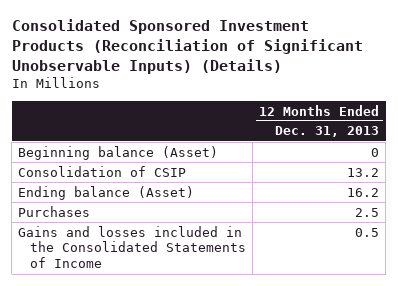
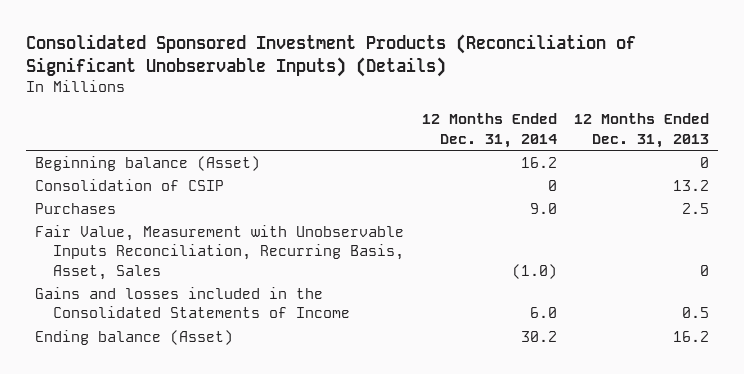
none -> [421,113,557,148] 12 Months Ended Dec. 31, 2014
none -> [34,224,405,280] Fair Value, Measurement with Unobservable Inputs Reconciliation, Recurring Basis, Asset, Sales
[18,185,195,200] Ending balance (Asset) -> [34,329,233,345] Ending balance (Asset)

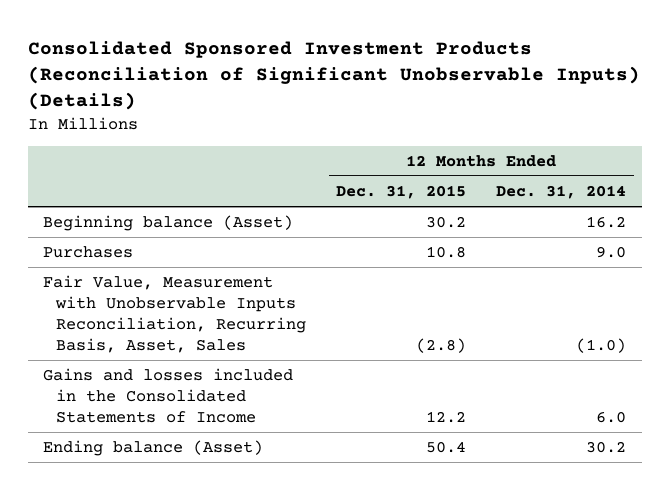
[574,113,710,148] 12 Months Ended Dec. 31, 2013 -> none
none -> [336,184,467,199] Dec. 31, 2015
[34,178,224,191] Consolidation of CSIP -> none

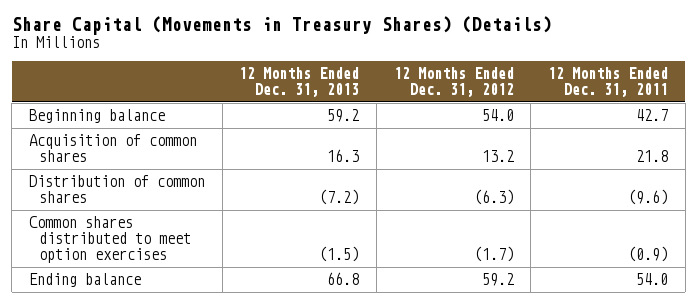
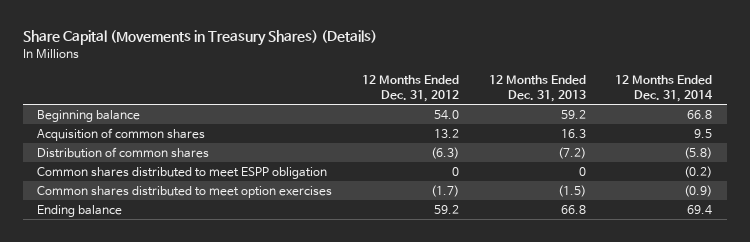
[548,67,669,98] 12 Months Ended Dec. 31, 2011 -> none
none -> [615,74,714,103] 12 Months Ended Dec. 31, 2014
none -> [37,166,328,179] Common shares distributed to meet ESPP obligation

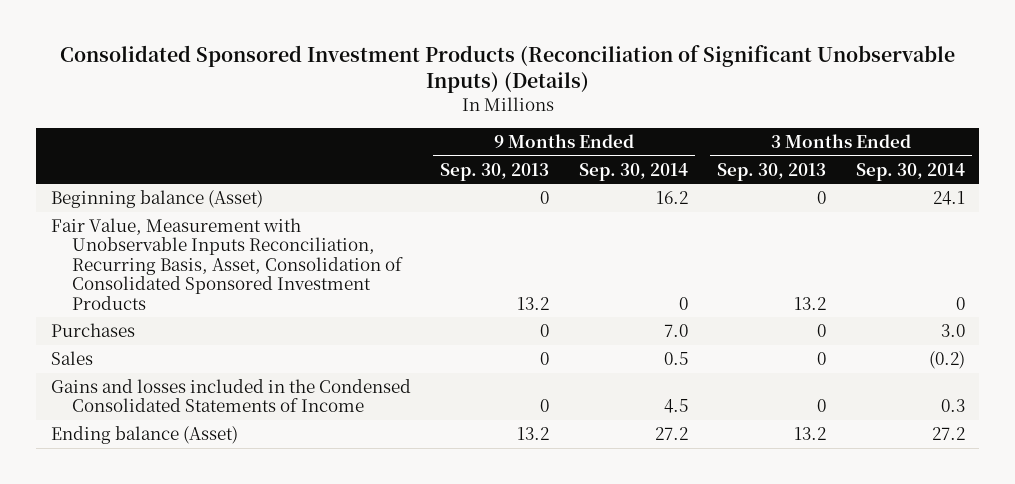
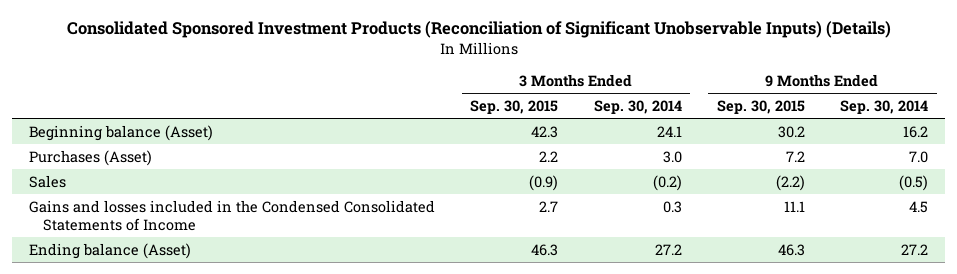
[440,162,550,181] Sep. 30, 2013 -> none
[717,162,827,181] Sep. 30, 2013 -> none
none -> [470,99,559,114] Sep. 30, 2015
none -> [716,99,805,114] Sep. 30, 2015
[50,217,403,310] Fair Value, Measurement with Unobservable Inputs Reconciliation, Recurring Basis, Asset, Consolidation of Consolidated Sponsored Investment Products -> none
[50,322,135,337] Purchases -> [29,149,153,166] Purchases (Asset)
[663,351,688,365] 0.5 -> [898,174,928,191] (0.5)

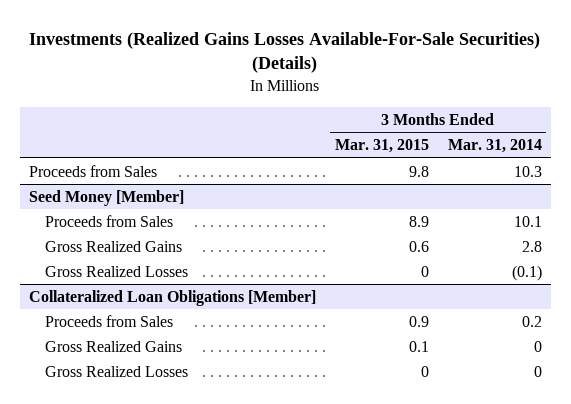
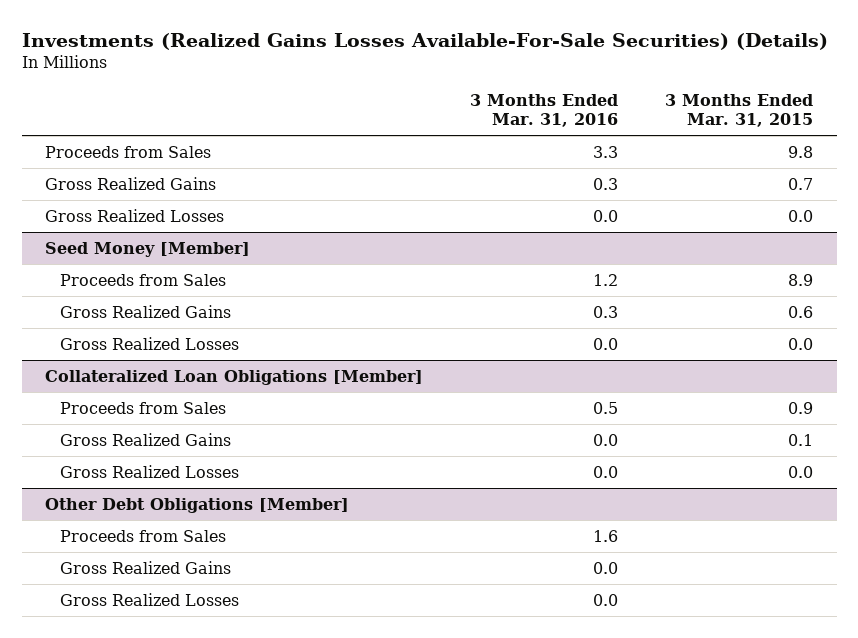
[447,139,542,154] Mar. 31, 2014 -> none
none -> [470,93,619,128] 3 Months Ended Mar. 31, 2016
none -> [45,176,217,190] Gross Realized Gains
none -> [45,208,225,222] Gross Realized Losses
[420,265,429,277] 0 -> [788,337,814,350] 0.0
[420,365,429,377] 0 -> [788,465,814,478] 0.0
none -> [45,497,350,513] Other Debt Obligations [Member]
none -> [60,529,227,542] Proceeds from Sales
none -> [60,560,232,574] Gross Realized Gains
none -> [60,592,240,606] Gross Realized Losses

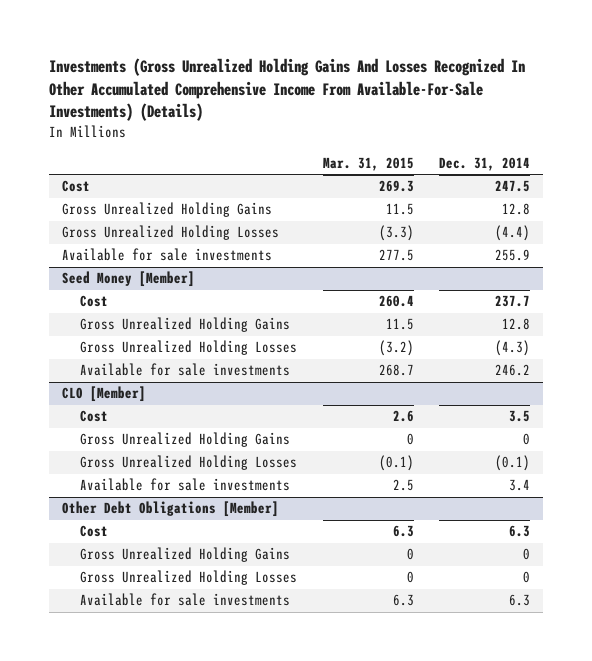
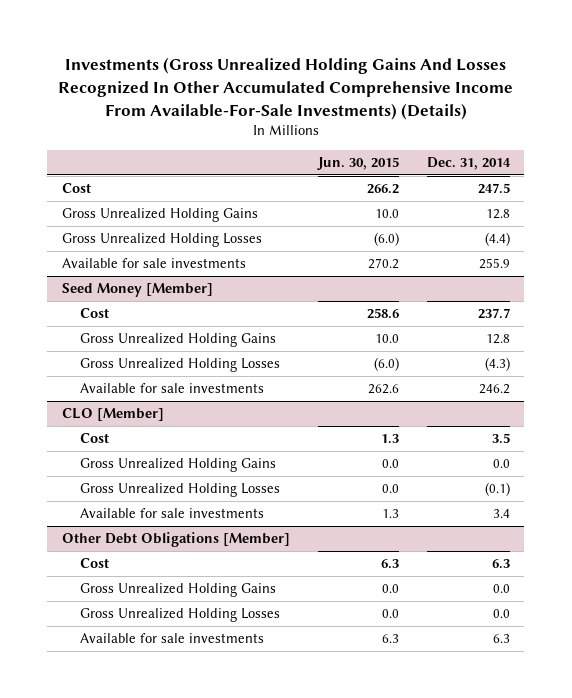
[322,156,414,171] Mar. 31, 2015 -> none
none -> [316,156,399,170] Jun. 30, 2015
[522,433,530,446] 0 -> [493,459,511,469] 0.0
[522,548,530,561] 0 -> [493,584,511,594] 0.0
[522,571,530,584] 0 -> [493,609,511,619] 0.0

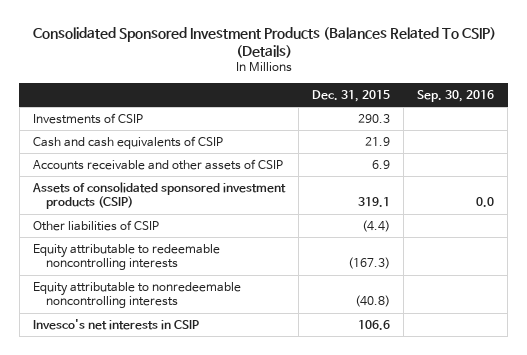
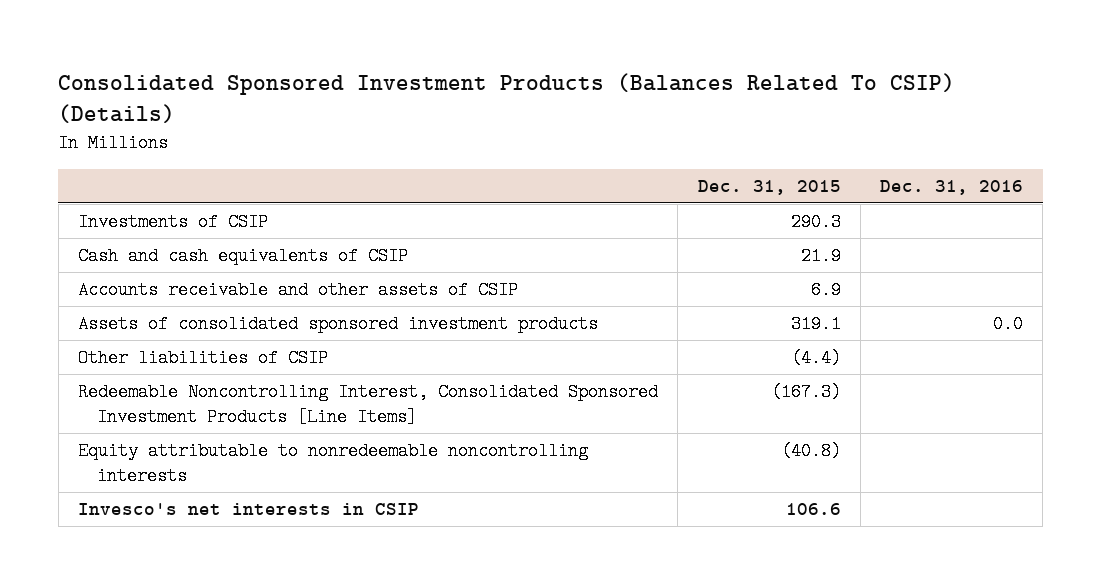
[417,89,495,102] Sep. 30, 2016 -> none
none -> [880,179,1024,195] Dec. 31, 2016
[31,181,286,210] Assets of consolidated sponsored investment products (CSIP) -> [77,315,598,334] Assets of consolidated sponsored investment products
[32,243,220,271] Equity attributable to redeemable noncontrolling interests -> [77,383,658,427] Redeemable Noncontrolling Interest, Consolidated Sponsored Investment Products [Line Items]

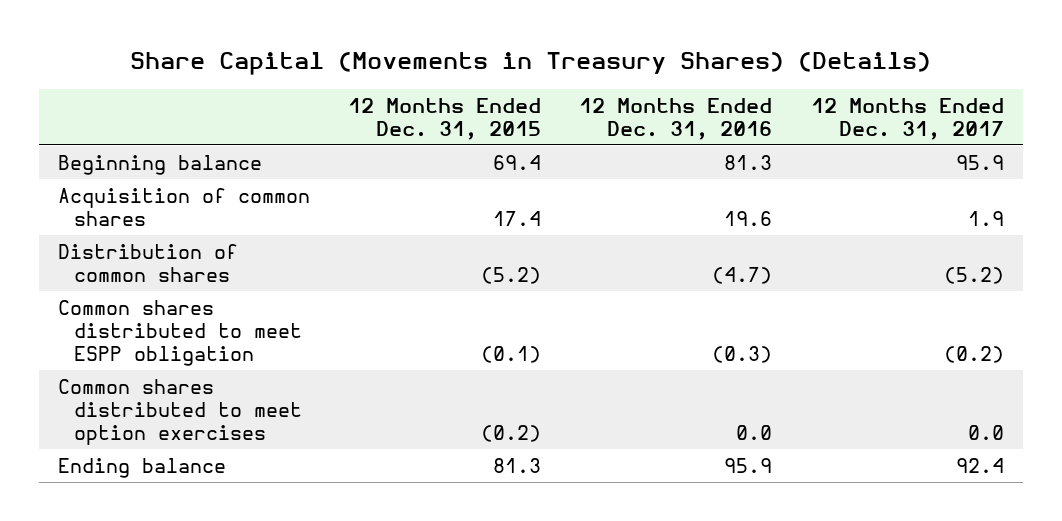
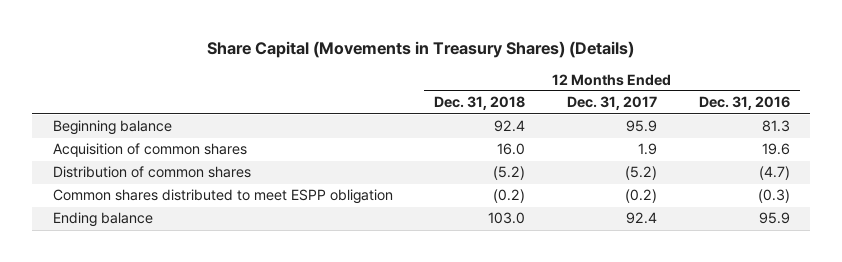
[348,97,542,140] 12 Months Ended Dec. 31, 2015 -> none
none -> [434,96,526,111] Dec. 31, 2018
[58,378,303,446] Common shares distributed to meet option exercises -> none

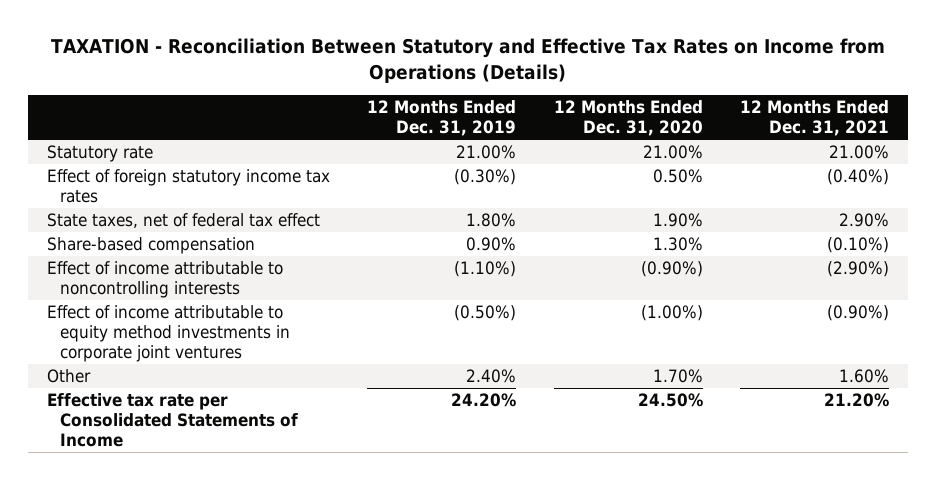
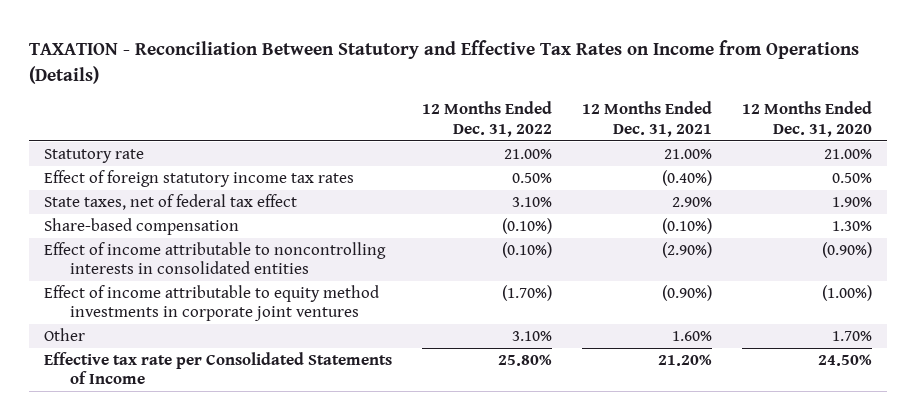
[367,100,517,137] 12 Months Ended Dec. 31, 2019 -> none
none -> [422,101,553,137] 12 Months Ended Dec. 31, 2022
[46,261,283,299] Effect of income attributable to noncontrolling interests -> [44,242,387,275] Effect of income attributable to noncontrolling interests in consolidated entities

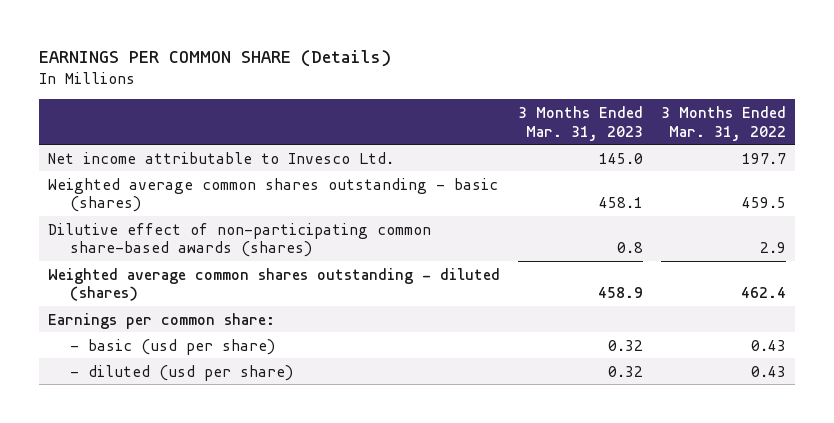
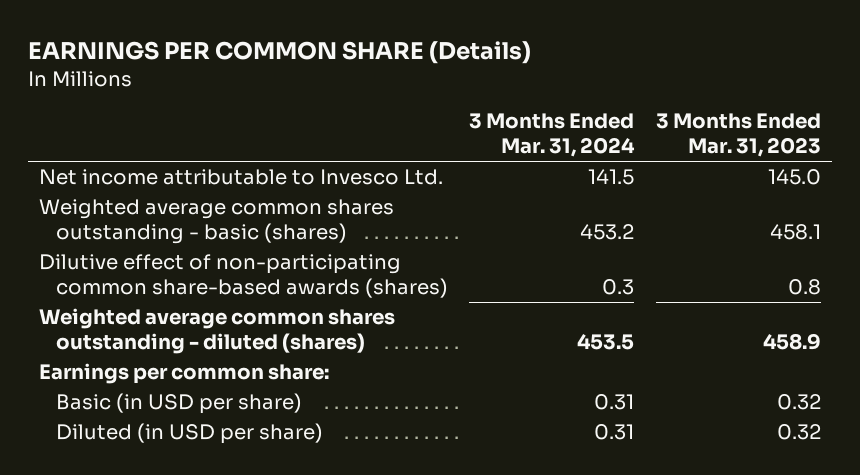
[660,105,786,141] 3 Months Ended Mar. 31, 2022 -> none
none -> [469,113,636,158] 3 Months Ended Mar. 31, 2024
[70,338,276,355] - basic (usd per share) -> [55,393,302,415] Basic (in USD per share)
[70,364,294,381] - diluted (usd per share) -> [55,423,323,445] Diluted (in USD per share)

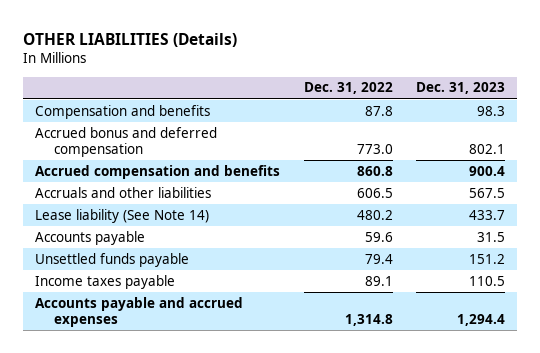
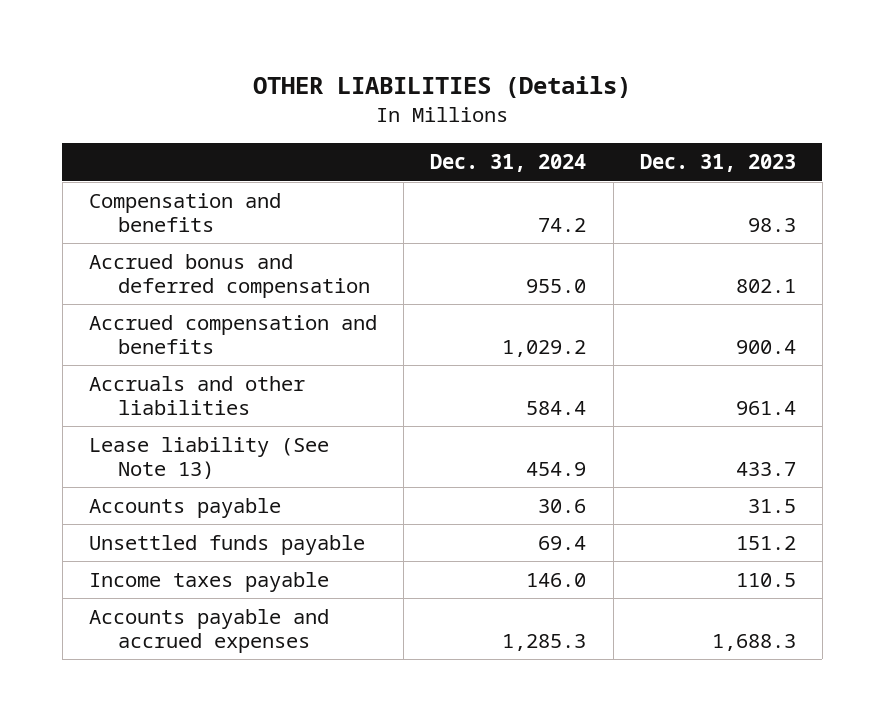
[303,82,393,95] Dec. 31, 2022 -> none
none -> [430,154,587,173] Dec. 31, 2024
[469,187,506,198] 567.5 -> [735,401,796,416] 961.4
[35,208,210,223] Lease liability (See Note 14) -> [88,437,329,480] Lease liability (See Note 13)
[457,313,506,326] 1,294.4 -> [711,634,796,652] 1,688.3

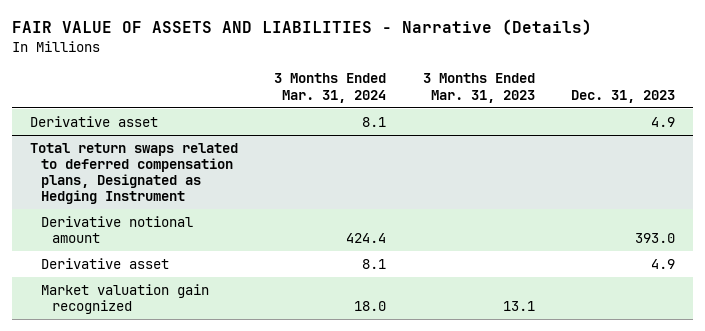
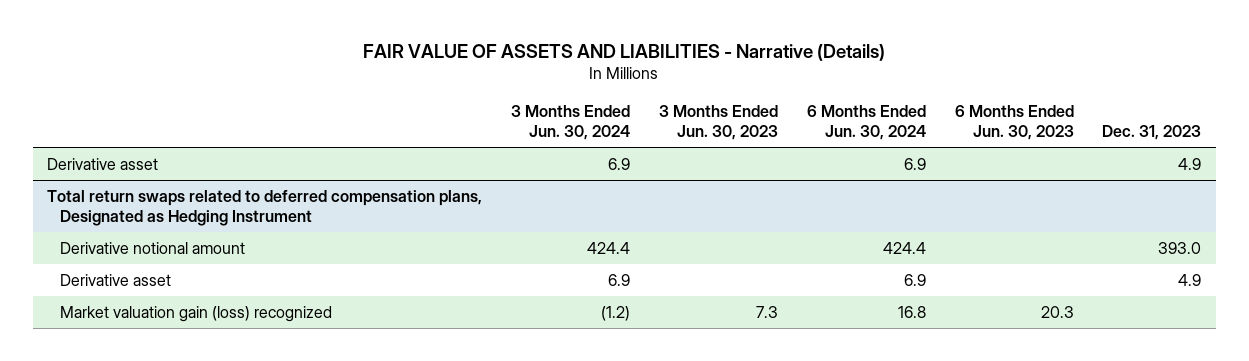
[274,73,387,103] 3 Months Ended Mar. 31, 2024 -> none
[422,73,535,103] 3 Months Ended Mar. 31, 2023 -> none
none -> [511,104,631,141] 3 Months Ended Jun. 30, 2024
none -> [658,104,778,141] 3 Months Ended Jun. 30, 2023
none -> [806,104,926,141] 6 Months Ended Jun. 30, 2024
none -> [954,104,1074,141] 6 Months Ended Jun. 30, 2023
[40,283,209,315] Market valuation gain recognized -> [59,305,332,322] Market valuation gain (loss) recognized

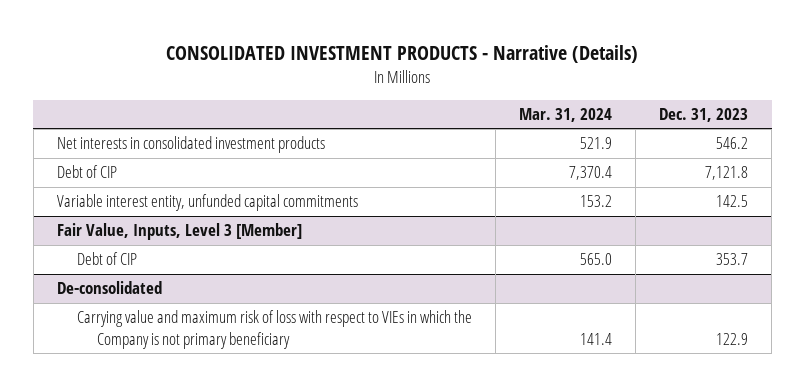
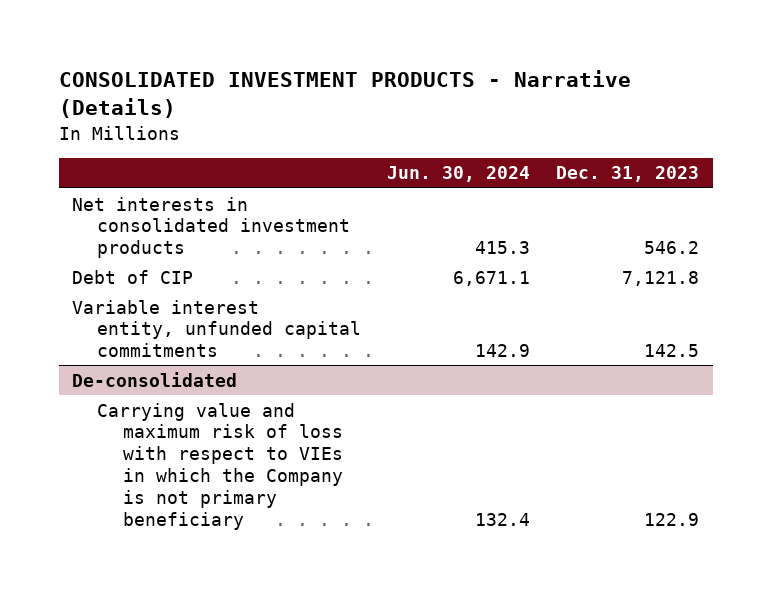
[519,107,613,122] Mar. 31, 2024 -> none
none -> [387,166,531,183] Jun. 30, 2024
[56,223,302,241] Fair Value, Inputs, Level 3 [Member] -> none
[77,252,138,266] Debt of CIP -> none

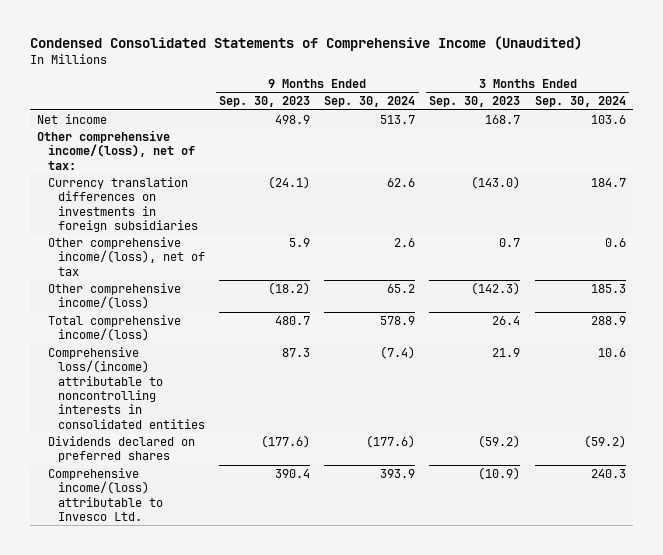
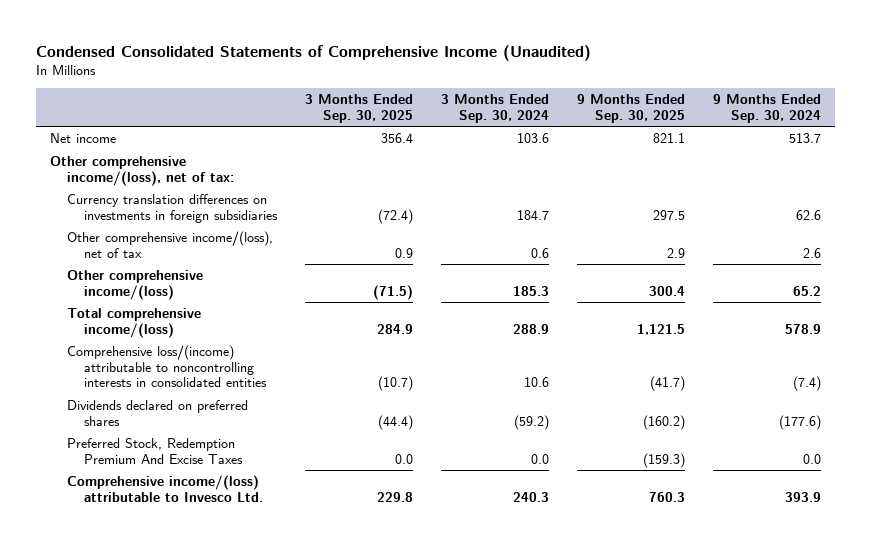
[219,96,311,108] Sep. 30, 2023 -> none
[429,96,521,108] Sep. 30, 2023 -> none
none -> [304,94,413,123] 3 Months Ended Sep. 30, 2025
none -> [577,94,686,123] 9 Months Ended Sep. 30, 2025
none -> [66,437,243,464] Preferred Stock, Redemption Premium And Excise Taxes

